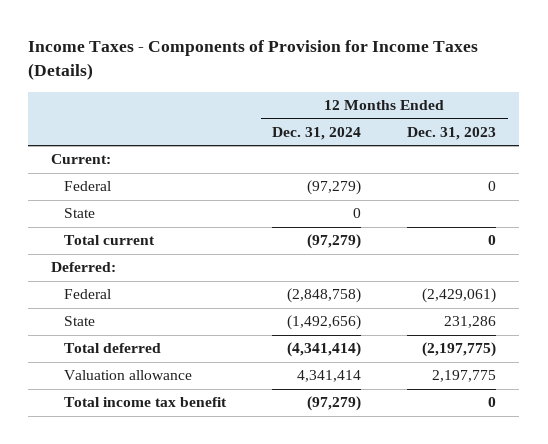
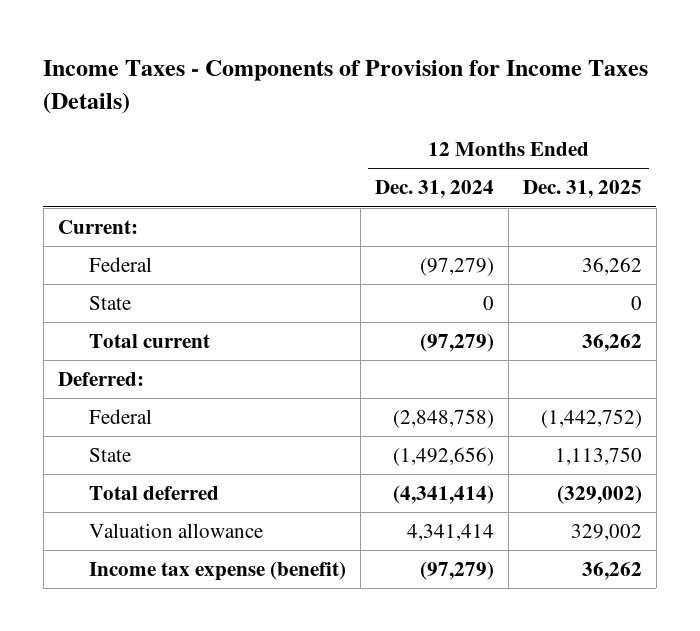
[407,127,497,141] Dec. 31, 2023 -> none
none -> [522,180,642,199] Dec. 31, 2025
[64,397,228,408] Total income tax benefit -> [89,561,347,582] Income tax expense (benefit)

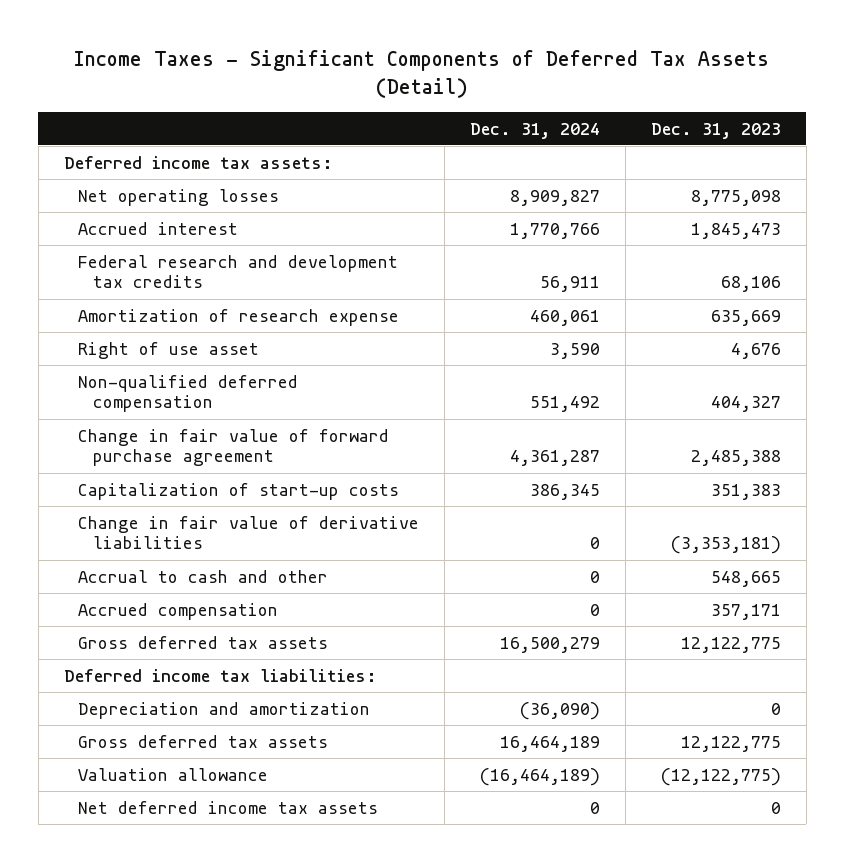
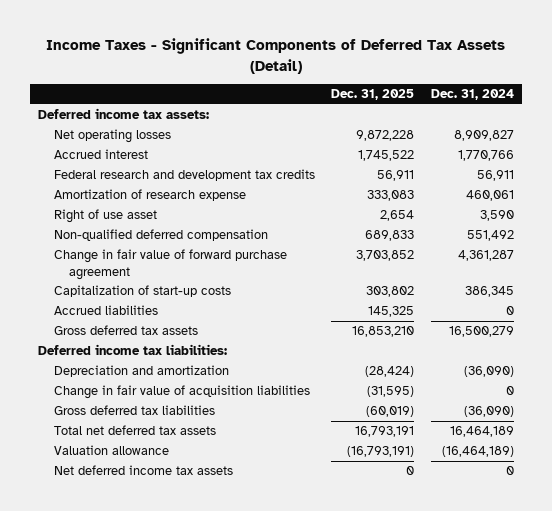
[650,122,781,139] Dec. 31, 2023 -> none
none -> [331,89,415,101] Dec. 31, 2025
[78,515,420,550] Change in fair value of derivative liabilities -> none
[78,569,329,583] Accrual to cash and other -> none
[78,602,279,620] Accrued compensation -> none
none -> [53,305,158,316] Accrued liabilities
none -> [53,385,310,400] Change in fair value of acquisition liabilities
none -> [53,405,215,416] Gross deferred tax liabilities
[78,734,329,748] Gross deferred tax assets -> [53,425,216,436] Total net deferred tax assets

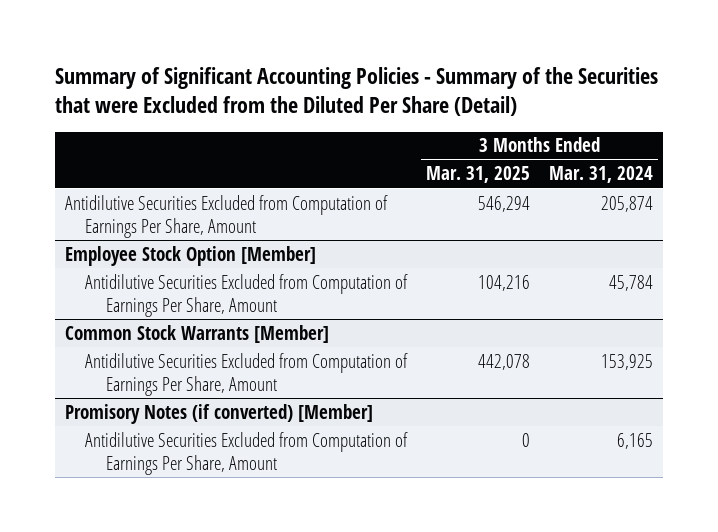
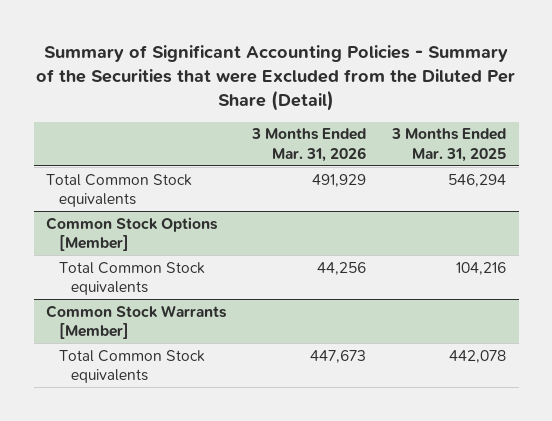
[549,166,654,184] Mar. 31, 2024 -> none
none -> [251,128,367,162] 3 Months Ended Mar. 31, 2026
[64,194,388,238] Antidilutive Securities Excluded from Computation of Earnings Per Share, Amount -> [46,173,193,208] Total Common Stock equivalents
[64,245,316,266] Employee Stock Option [Member] -> [46,216,219,252] Common Stock Options [Member]
[85,273,409,317] Antidilutive Securities Excluded from Computation of Earnings Per Share, Amount -> [58,261,205,296] Total Common Stock equivalents
[64,403,373,424] Promisory Notes (if converted) [Member] -> none
[85,431,409,475] Antidilutive Securities Excluded from Computation of Earnings Per Share, Amount -> none
[85,352,409,396] Antidilutive Securities Excluded from Computation of Earnings Per Share, Amount -> [58,349,205,384] Total Common Stock equivalents

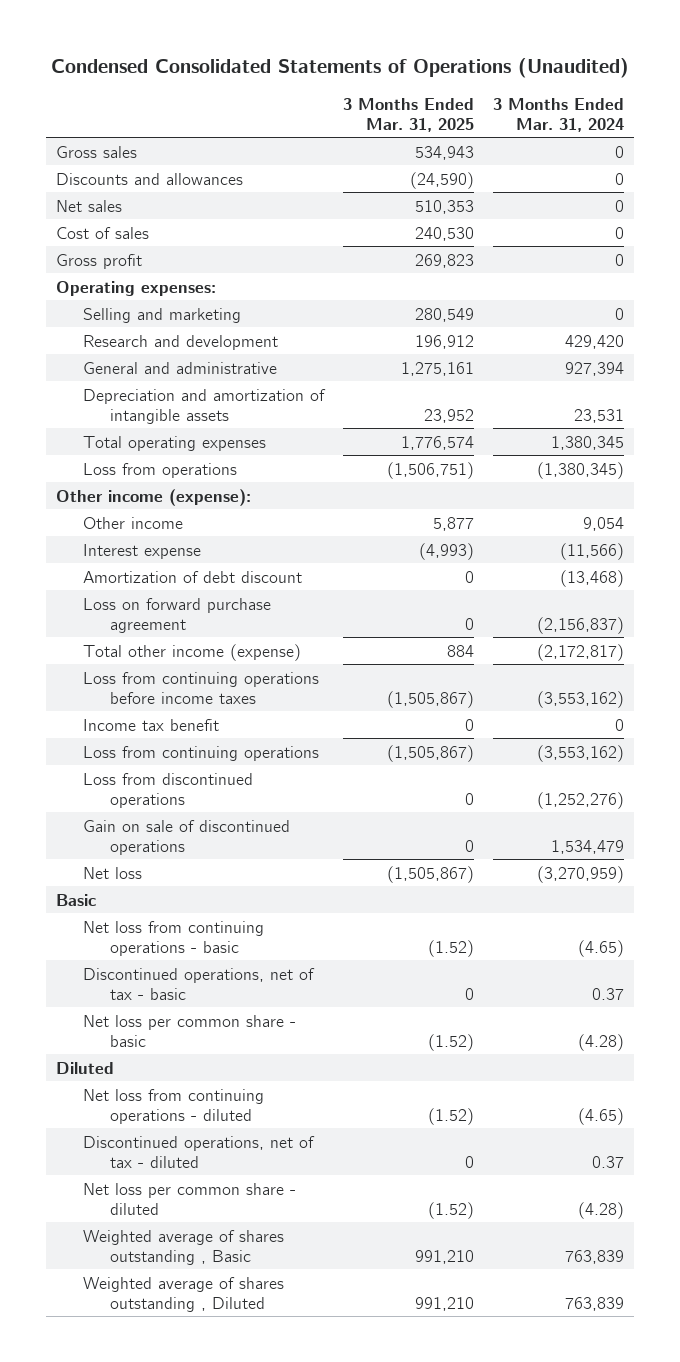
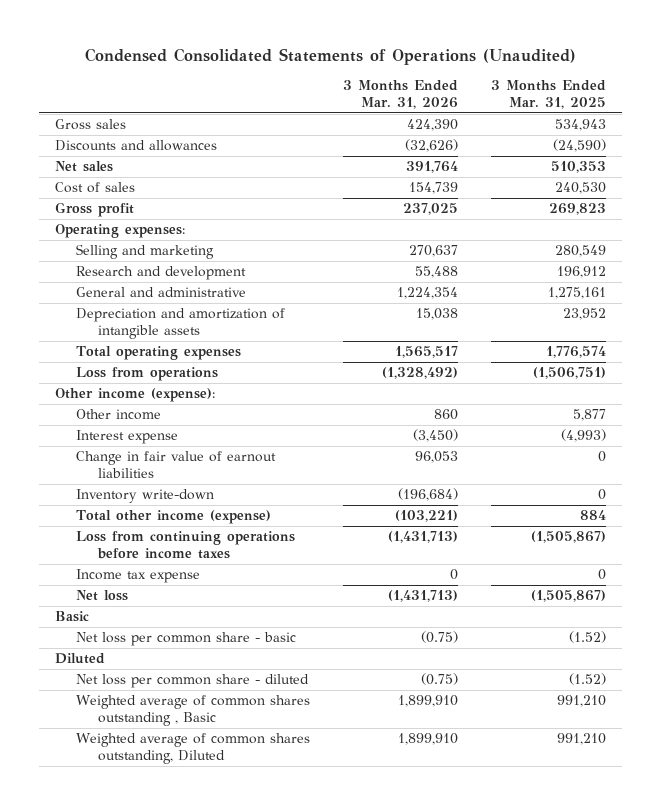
[493,97,625,132] 3 Months Ended Mar. 31, 2024 -> none
none -> [343,80,459,110] 3 Months Ended Mar. 31, 2026
[82,570,302,583] Amortization of debt discount -> none
[82,597,271,633] Loss on forward purchase agreement -> none
none -> [76,451,277,479] Change in fair value of earnout liabilities
none -> [76,489,215,504] Inventory write-down
[82,745,319,761] Loss from continuing operations -> none
[82,772,253,808] Loss from discontinued operations -> none
[82,819,290,855] Gain on sale of discontinued operations -> none
[82,718,219,731] Income tax benefit -> [76,569,201,584] Income tax expense
[82,920,264,956] Net loss from continuing operations - basic -> none
[82,967,315,1000] Discontinued operations, net of tax - basic -> none
[82,1088,264,1124] Net loss from continuing operations - diluted -> none
[82,1135,315,1168] Discontinued operations, net of tax - diluted -> none
[82,1229,284,1265] Weighted average of shares outstanding , Basic -> [76,695,311,727] Weighted average of common shares outstanding , Basic
[82,1276,284,1312] Weighted average of shares outstanding , Diluted -> [76,733,311,765] Weighted average of common shares outstanding, Diluted

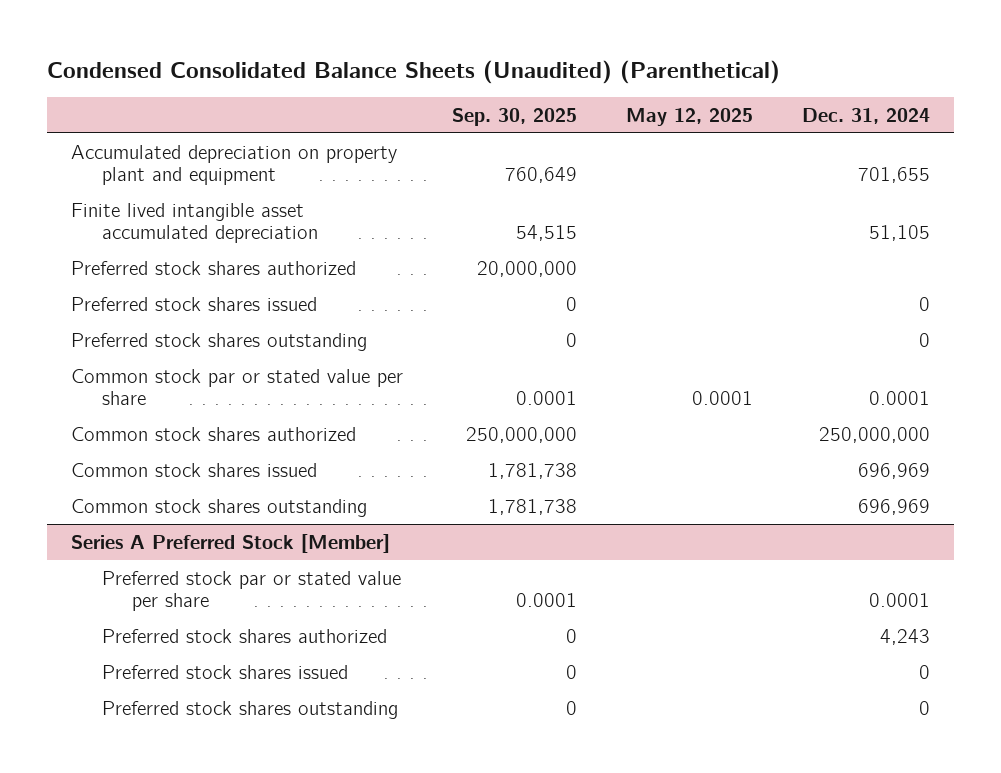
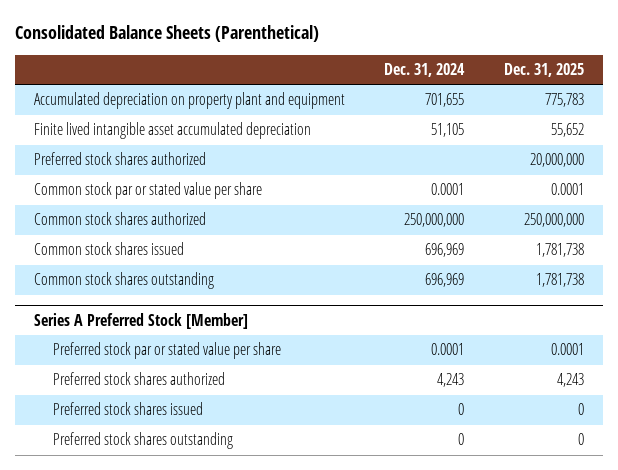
[47,59,781,84] Condensed Consolidated Balance Sheets (Unaudited) (Parenthetical) -> [14,24,319,42] Consolidated Balance Sheets (Parenthetical)
[452,107,578,126] Sep. 30, 2025 -> none
[625,107,753,126] May 12, 2025 -> none
none -> [503,63,584,78] Dec. 31, 2025
[71,296,318,311] Preferred stock shares issued -> none
[71,332,368,351] Preferred stock shares outstanding -> none

